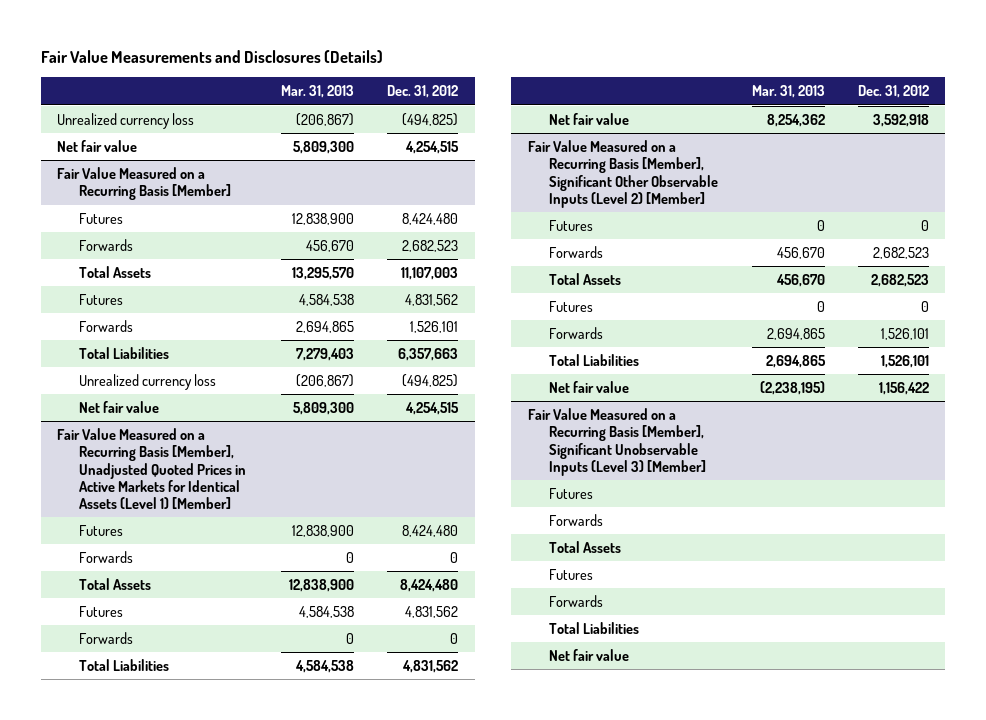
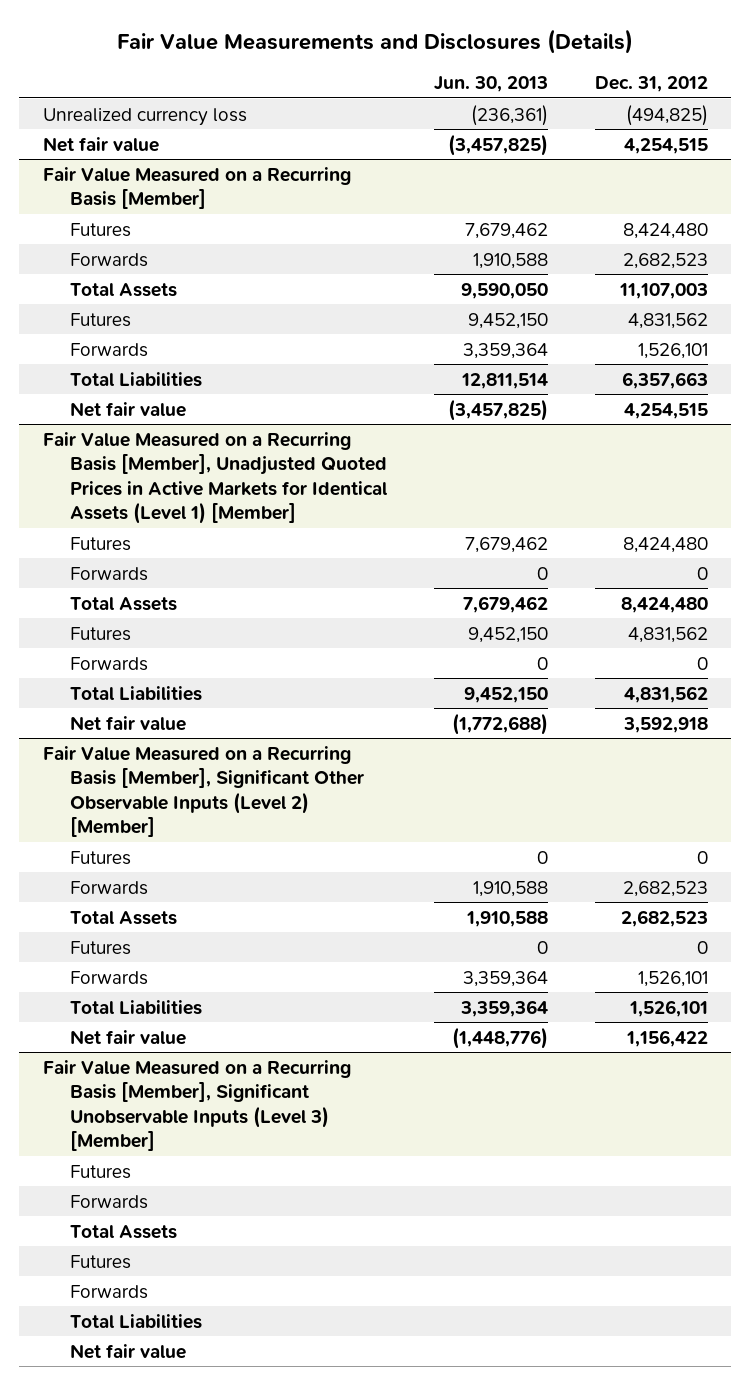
[281,85,355,99] Mar. 31, 2013 -> none
none -> [433,76,548,93] Jun. 30, 2013
[79,373,217,390] Unrealized currency loss -> none

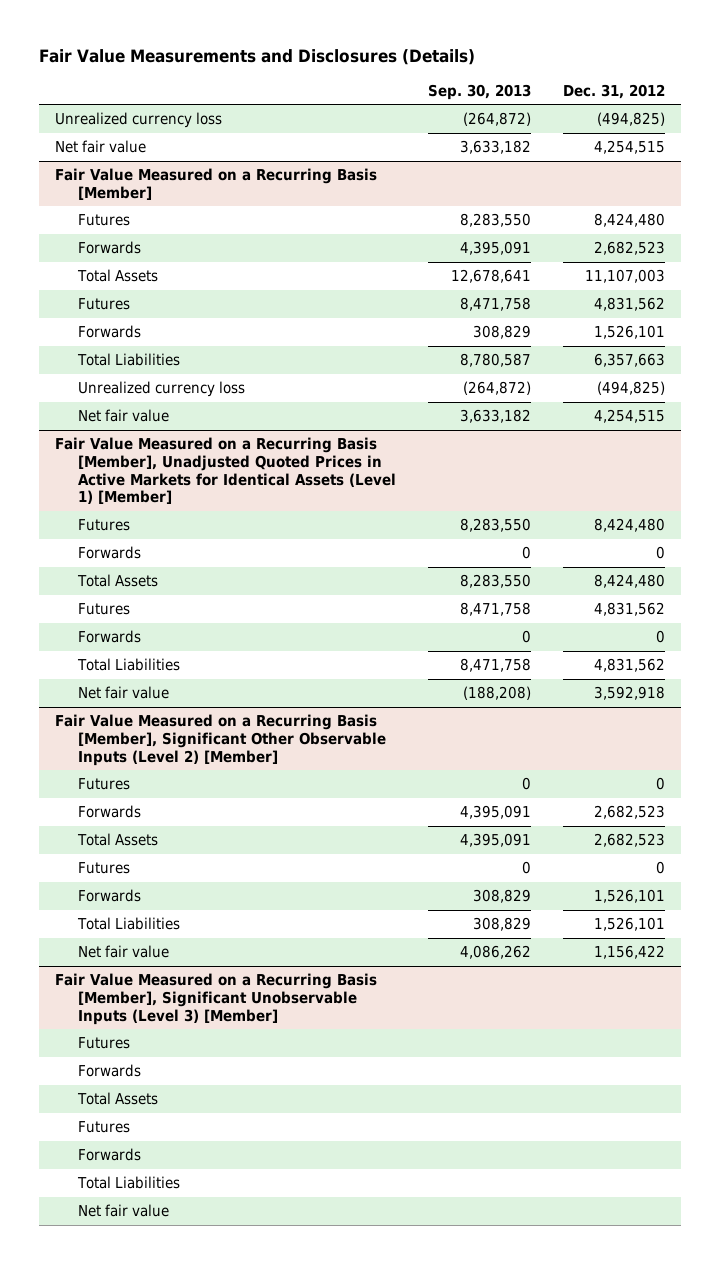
[433,76,548,93] Jun. 30, 2013 -> none
none -> [427,83,531,100] Sep. 30, 2013
none -> [77,381,245,398] Unrealized currency loss

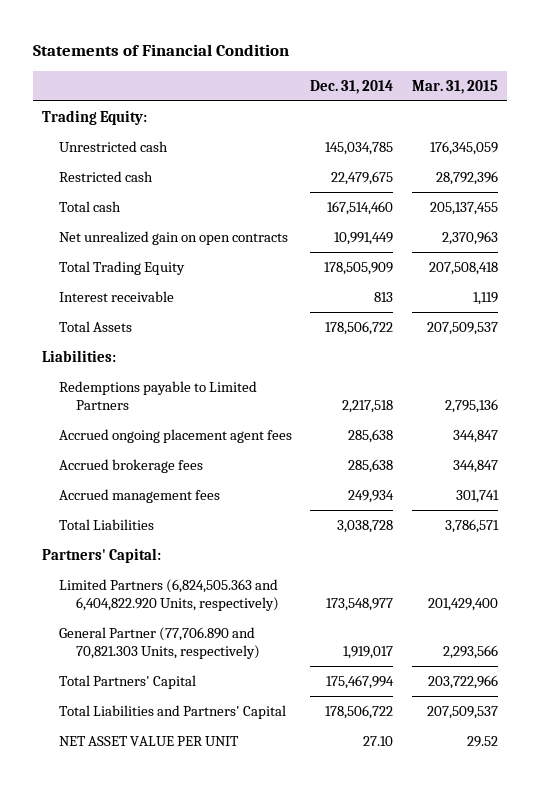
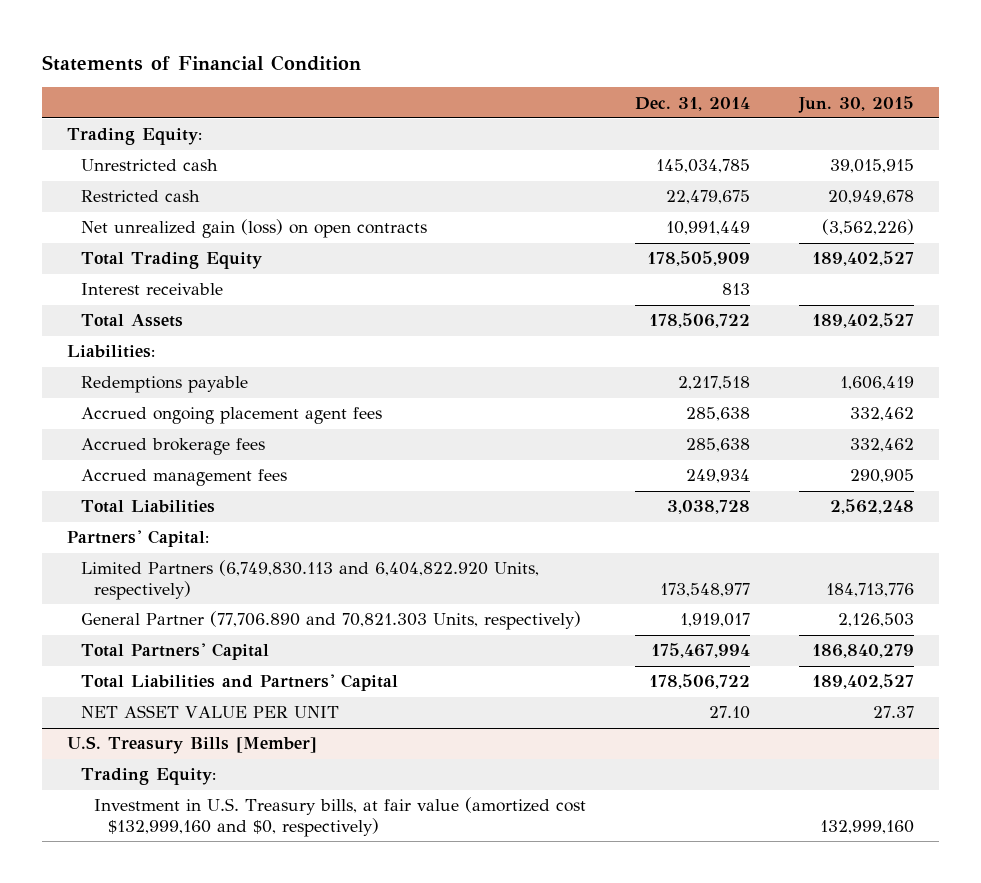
[411,79,498,94] Mar. 31, 2015 -> none
none -> [798,95,915,113] Jun. 30, 2015
[58,200,121,212] Total cash -> none
[58,230,288,245] Net unrealized gain on open contracts -> [80,219,427,239] Net unrealized gain (loss) on open contracts
[58,380,257,411] Redemptions payable to Limited Partners -> [80,376,248,394] Redemptions payable
[58,578,279,612] Limited Partners (6,824,505.363 and 6,404,822.920 Units, respectively) -> [80,560,539,600] Limited Partners (6,749,830.113 and 6,404,822.920 Units, respectively)
none -> [66,736,317,755] U.S. Treasury Bills [Member]
none -> [80,768,216,786] Trading Equity:
none -> [94,797,587,837] Investment in U.S. Treasury bills, at fair value (amortized cost $132,999,160 and $0, respectively)

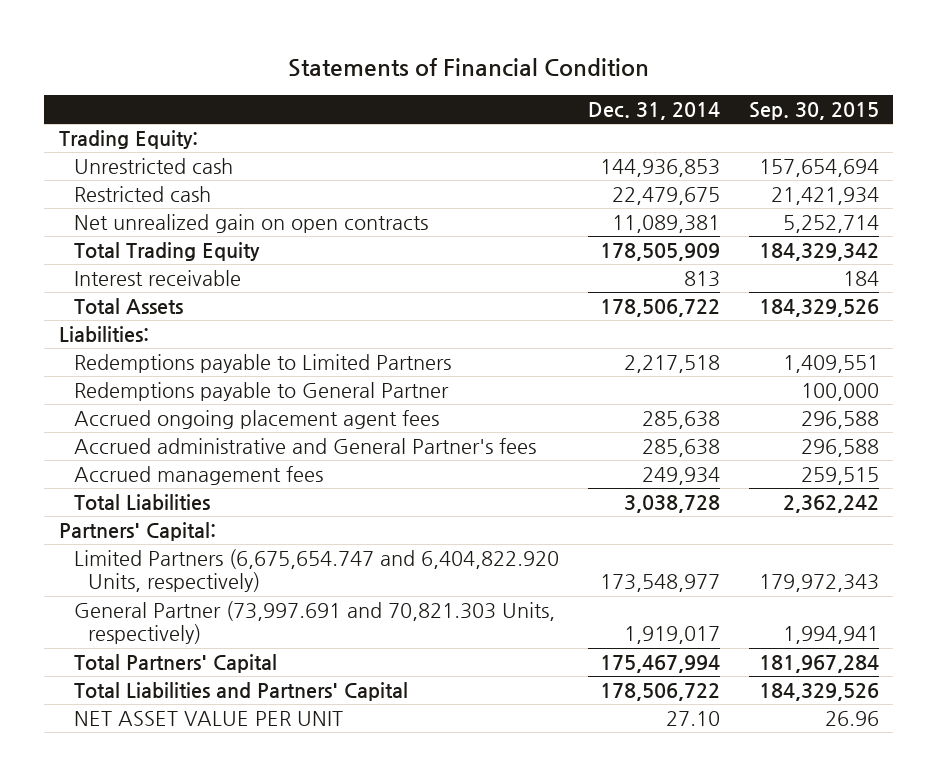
[798,95,915,113] Jun. 30, 2015 -> none
none -> [748,102,879,121] Sep. 30, 2015
[656,159,751,174] 145,034,785 -> [599,159,720,178] 144,936,853
[80,219,427,239] Net unrealized gain (loss) on open contracts -> [73,214,428,234] Net unrealized gain on open contracts
[666,221,751,236] 10,991,449 -> [611,215,720,234] 11,089,381
[80,376,248,394] Redemptions payable -> [73,354,451,374] Redemptions payable to Limited Partners
none -> [73,382,449,402] Redemptions payable to General Partner
[80,438,265,456] Accrued brokerage fees -> [73,438,536,455] Accrued administrative and General Partner's fees
[80,560,539,600] Limited Partners (6,749,830.113 and 6,404,822.920 Units, respectively) -> [73,549,559,593] Limited Partners (6,675,654.747 and 6,404,822.920 Units, respectively)
[80,611,581,631] General Partner (77,706.890 and 70,821.303 Units, respectively) -> [73,601,555,645] General Partner (73,997.691 and 70,821.303 Units, respectively)
[66,736,317,755] U.S. Treasury Bills [Member] -> none
[80,768,216,786] Trading Equity: -> none
[94,797,587,837] Investment in U.S. Treasury bills, at fair value (amortized cost $132,999,160 and $0, respectively) -> none

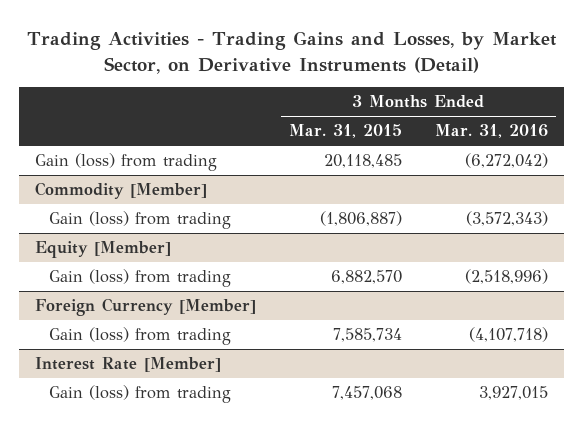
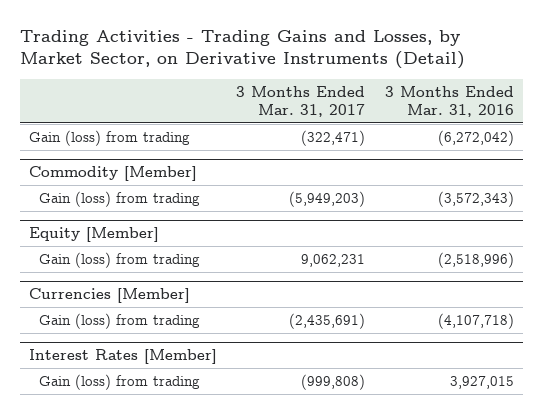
[288,124,402,139] Mar. 31, 2015 -> none
none -> [236,85,366,117] 3 Months Ended Mar. 31, 2017
[35,298,257,317] Foreign Currency [Member] -> [29,287,191,303] Currencies [Member]
[35,357,222,373] Interest Rate [Member] -> [29,348,218,364] Interest Rates [Member]

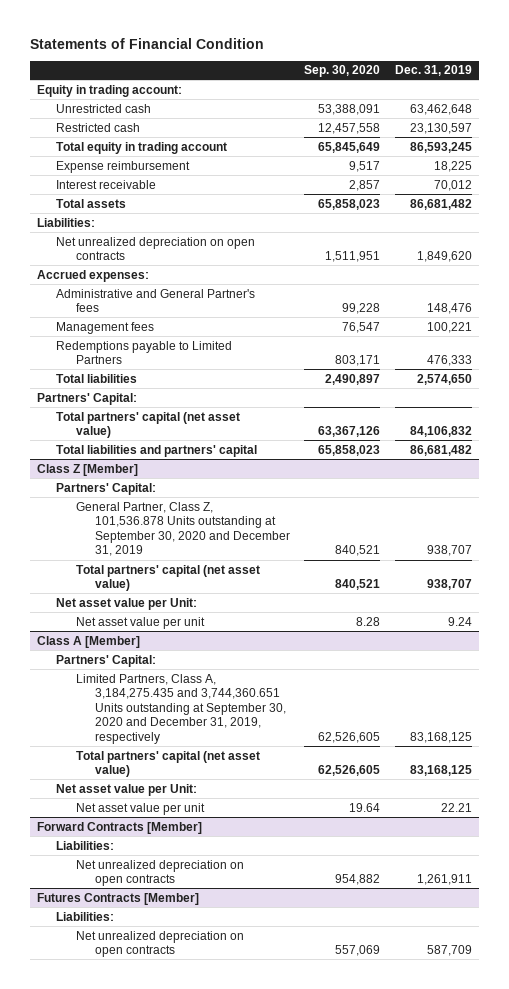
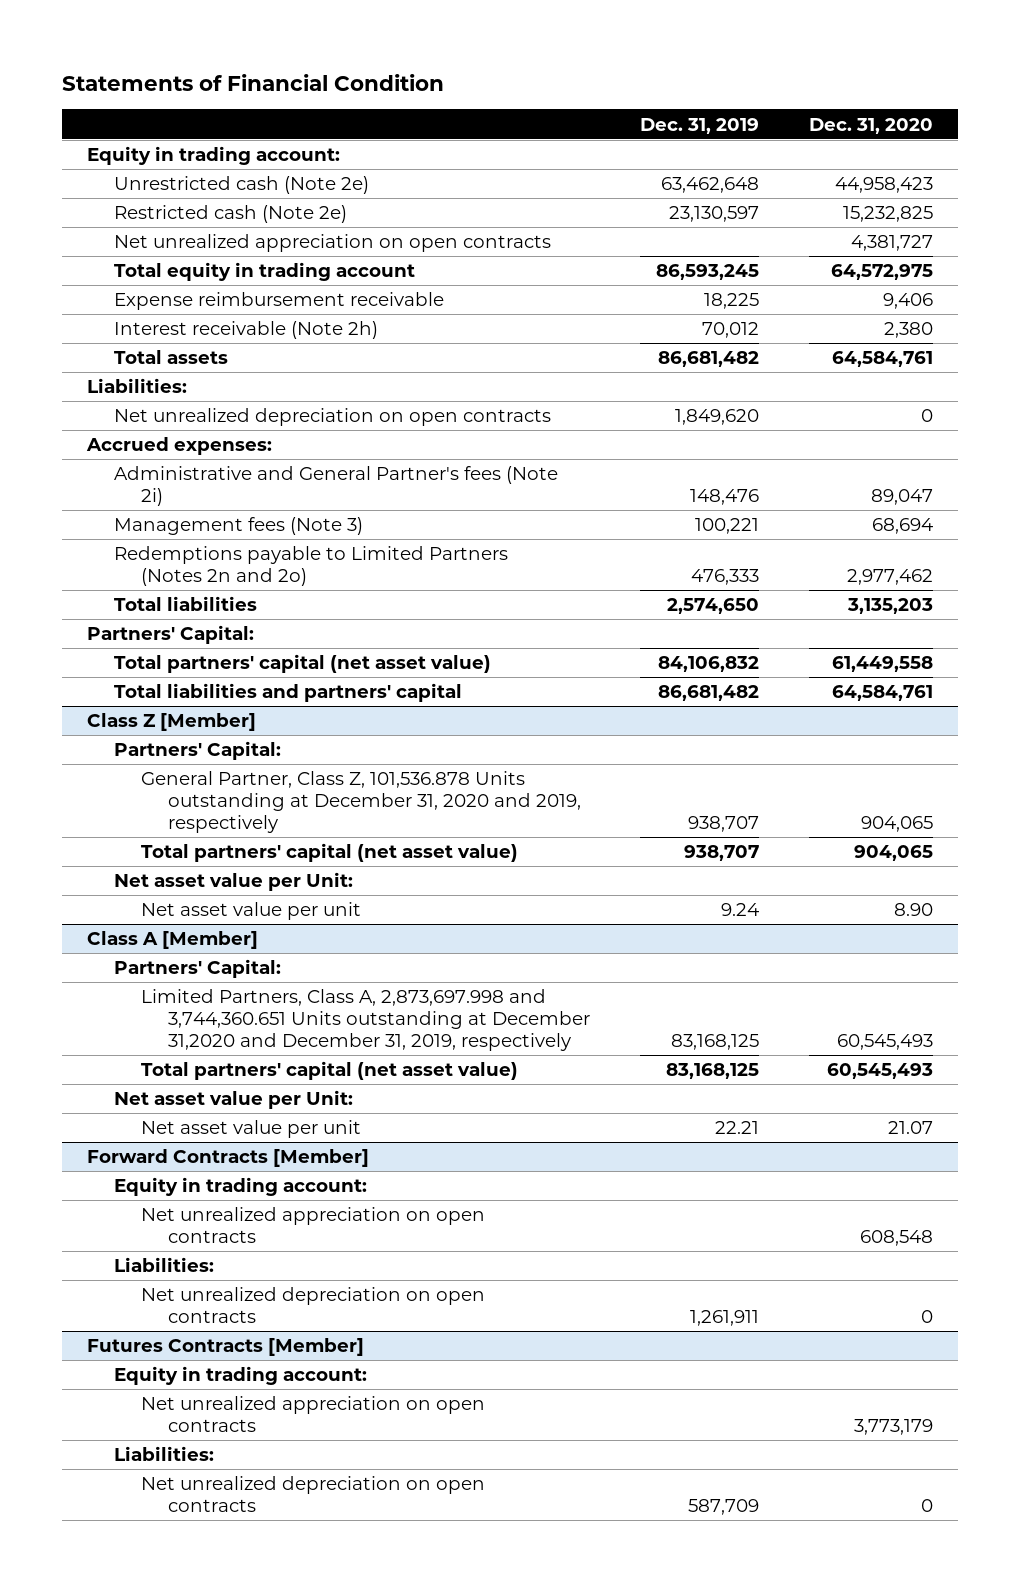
[304,65,381,78] Sep. 30, 2020 -> none
none -> [809,117,934,134] Dec. 31, 2020
[56,103,152,113] Unrestricted cash -> [113,176,369,195] Unrestricted cash (Note 2e)
[56,122,141,132] Restricted cash -> [113,205,347,224] Restricted cash (Note 2e)
none -> [113,234,551,253] Net unrealized appreciation on open contracts
[56,160,191,173] Expense reimbursement -> [113,292,444,311] Expense reimbursement receivable
[56,179,157,189] Interest receivable -> [113,321,378,340] Interest receivable (Note 2h)
[56,288,256,313] Administrative and General Partner's fees -> [113,466,558,507] Administrative and General Partner's fees (Note 2i)
[56,321,155,334] Management fees -> [113,517,363,536] Management fees (Note 3)
[56,340,233,365] Redemptions payable to Limited Partners -> [113,546,508,587] Redemptions payable to Limited Partners (Notes 2n and 2o)
[75,501,290,557] General Partner, Class Z, 101,536.878 Units outstanding at September 30, 2020 and December 31, 2019 -> [140,771,582,834] General Partner, Class Z, 101,536.878 Units outstanding at December 31, 2020 and 2019, respectively
[75,673,286,744] Limited Partners, Class A, 3,184,275.435 and 3,744,360.651 Units outstanding at September 30, 2020 and December 31, 2019, respectively -> [140,989,591,1052] Limited Partners, Class A, 2,873,697.998 and 3,744,360.651 Units outstanding at December 31,2020 and December 31, 2019, respectively
none -> [113,1177,367,1197] Equity in trading account:
none -> [140,1207,485,1244] Net unrealized appreciation on open contracts
none -> [113,1366,367,1386] Equity in trading account:
none -> [140,1396,485,1433] Net unrealized appreciation on open contracts

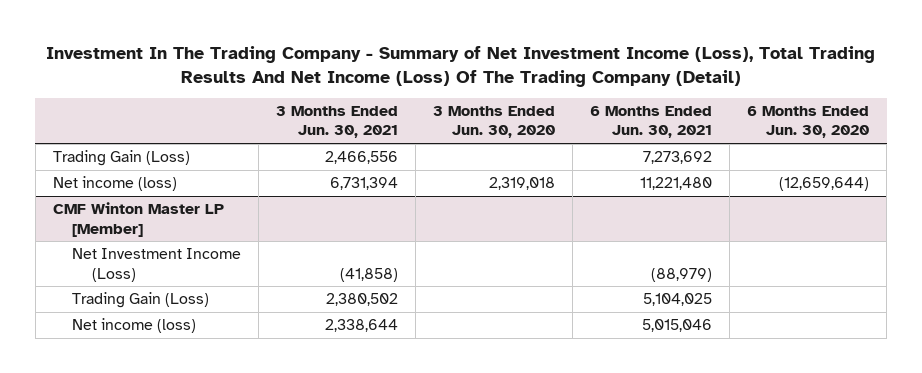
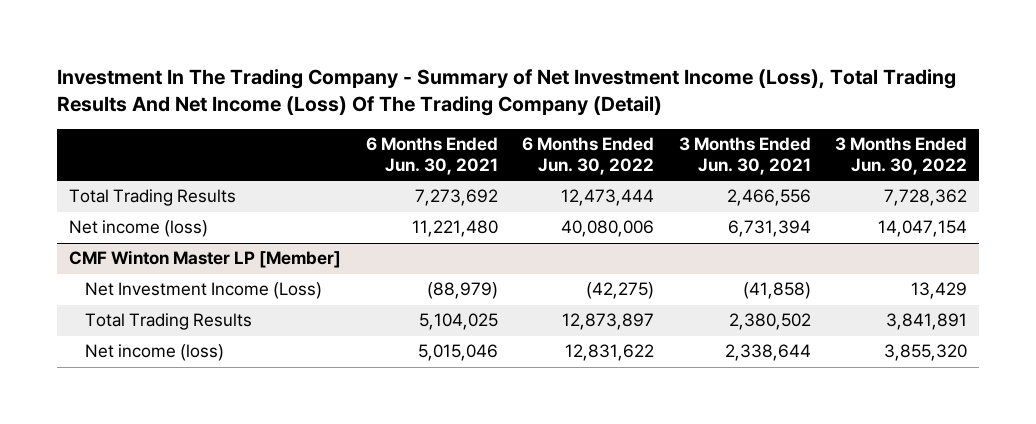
[433,105,556,139] 3 Months Ended Jun. 30, 2020 -> none
[747,105,870,139] 6 Months Ended Jun. 30, 2020 -> none
none -> [522,137,655,175] 6 Months Ended Jun. 30, 2022
none -> [835,137,968,175] 3 Months Ended Jun. 30, 2022
[52,150,190,167] Trading Gain (Loss) -> [69,189,237,207] Total Trading Results
[72,292,210,309] Trading Gain (Loss) -> [84,313,252,331] Total Trading Results

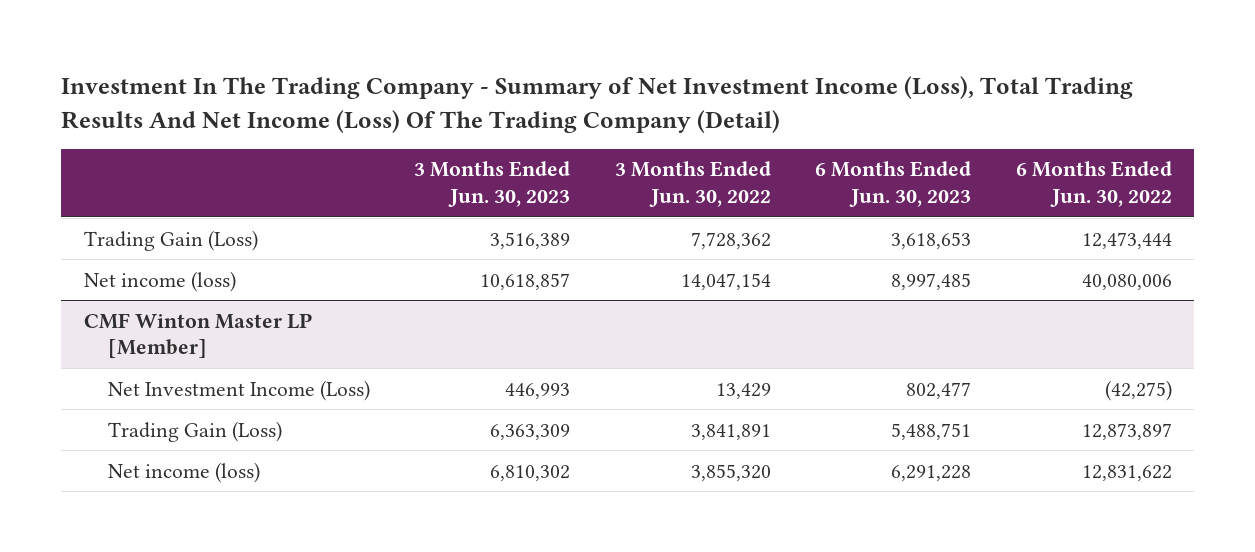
[365,137,498,175] 6 Months Ended Jun. 30, 2021 -> none
[678,137,811,175] 3 Months Ended Jun. 30, 2021 -> none
none -> [414,161,571,208] 3 Months Ended Jun. 30, 2023
none -> [815,161,972,208] 6 Months Ended Jun. 30, 2023
[69,189,237,207] Total Trading Results -> [83,229,258,251] Trading Gain (Loss)
[84,313,252,331] Total Trading Results -> [108,420,283,442] Trading Gain (Loss)

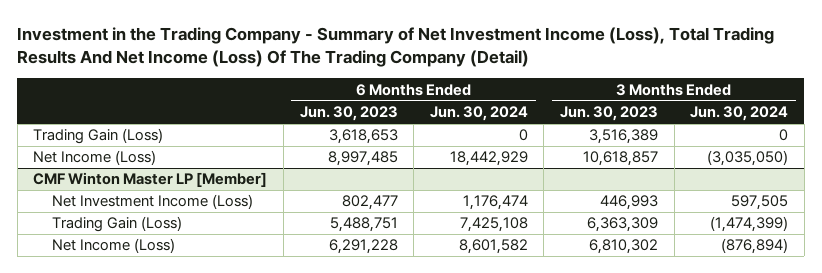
[61,76,1134,133] Investment In The Trading Company - Summary of Net Investment Income (Loss), Total Trading Results And Net Income (Loss) Of The Trading Company (Detail) -> [17,27,775,68] Investment in the Trading Company - Summary of Net Investment Income (Loss), Total Trading Results And Net Income (Loss) Of The Trading Company (Detail)
[614,161,771,208] 3 Months Ended Jun. 30, 2022 -> none
[1015,161,1172,208] 6 Months Ended Jun. 30, 2022 -> none
none -> [429,106,528,122] Jun. 30, 2024
none -> [690,106,789,122] Jun. 30, 2024
[83,270,236,292] Net income (loss) -> [33,150,157,166] Net Income (Loss)
[108,461,261,483] Net income (loss) -> [51,238,175,254] Net Income (Loss)

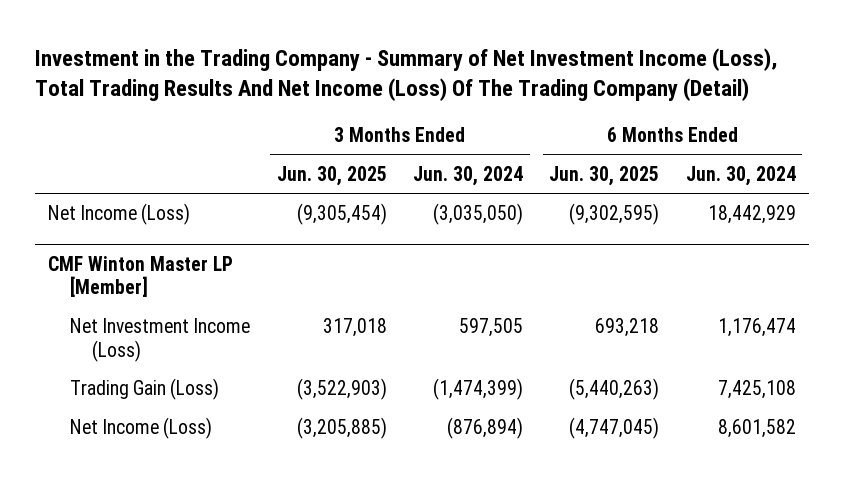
[299,106,398,122] Jun. 30, 2023 -> none
[560,106,659,122] Jun. 30, 2023 -> none
none -> [276,165,387,186] Jun. 30, 2025
none -> [549,165,660,186] Jun. 30, 2025
[33,128,164,145] Trading Gain (Loss) -> none

